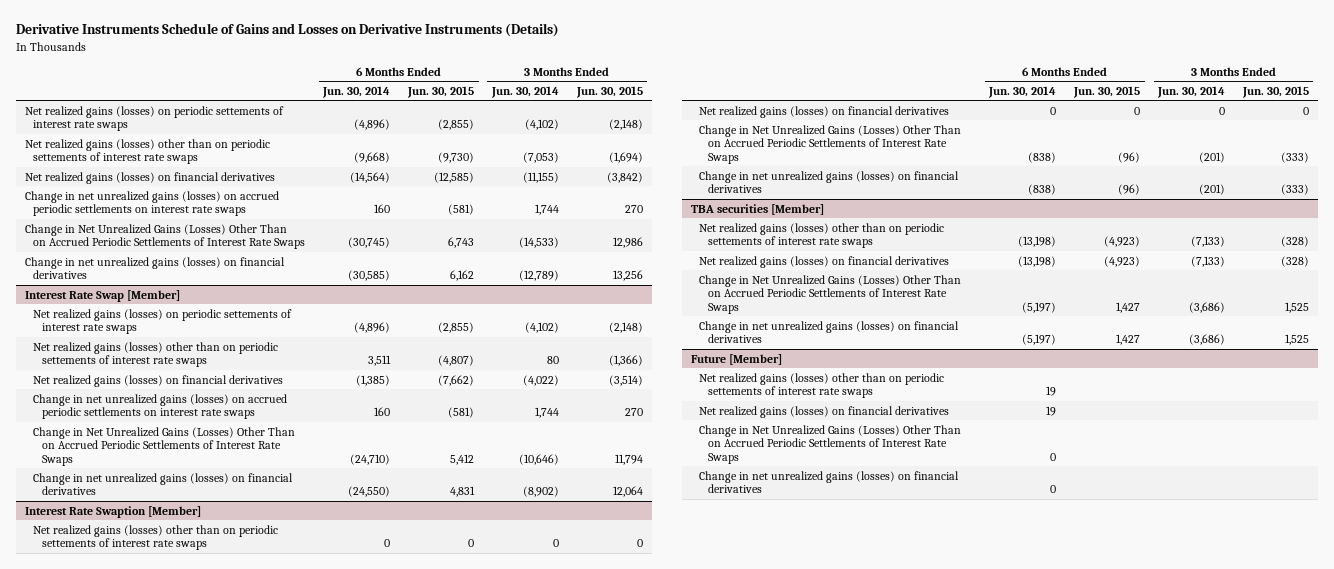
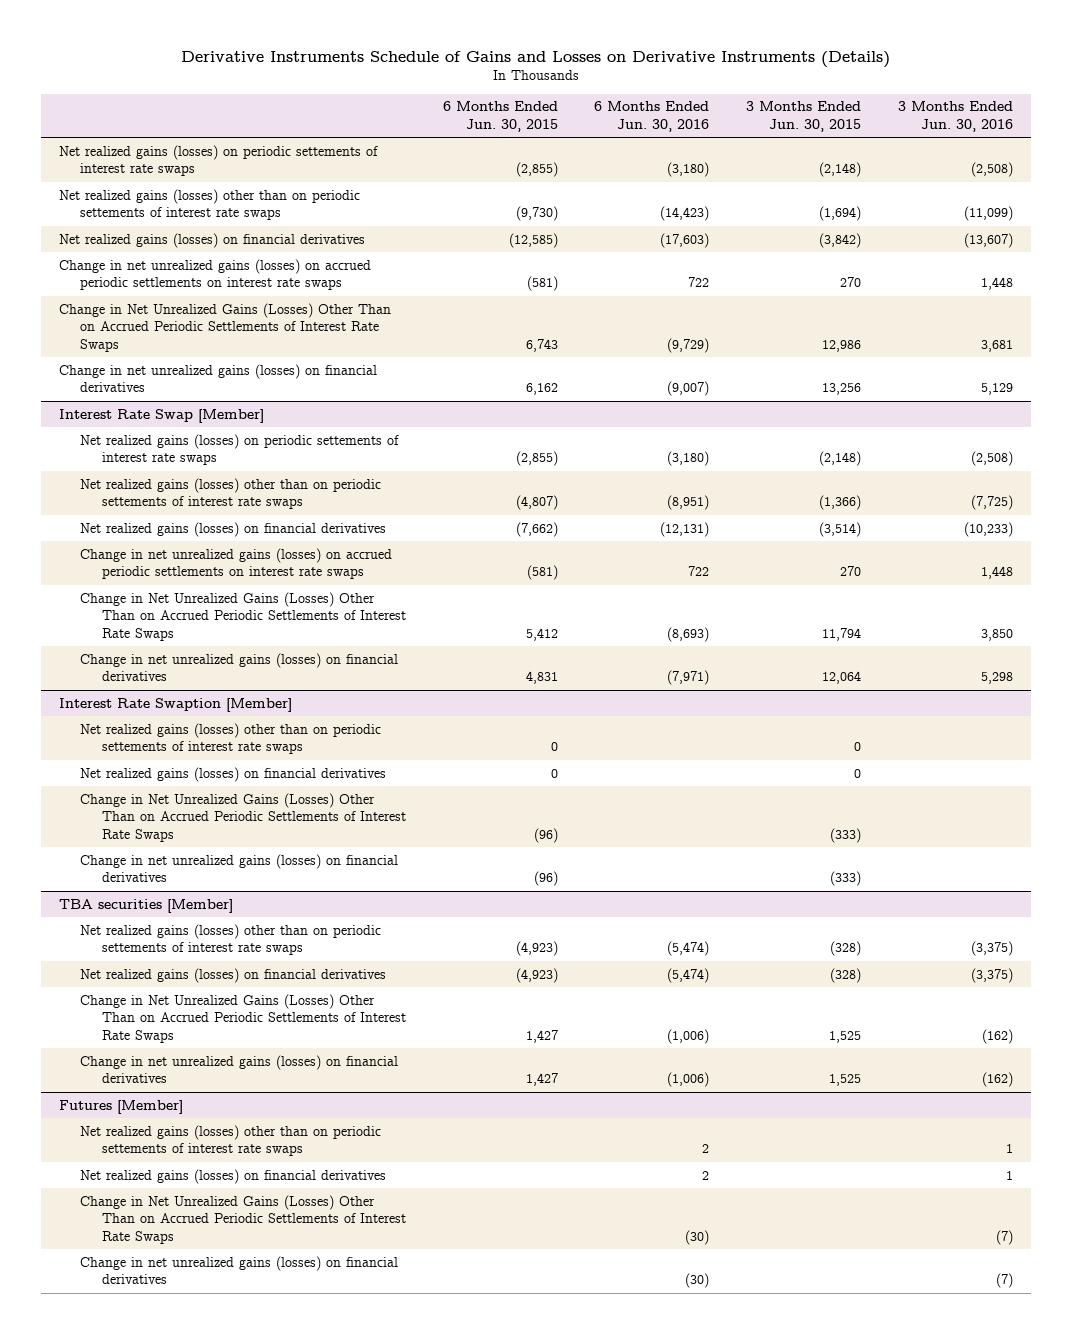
[322,85,391,98] Jun. 30, 2014 -> none
[490,85,559,98] Jun. 30, 2014 -> none
none -> [594,101,710,132] 6 Months Ended Jun. 30, 2016
none -> [897,101,1013,132] 3 Months Ended Jun. 30, 2016
[690,353,782,365] Future [Member] -> [58,1099,183,1114] Futures [Member]

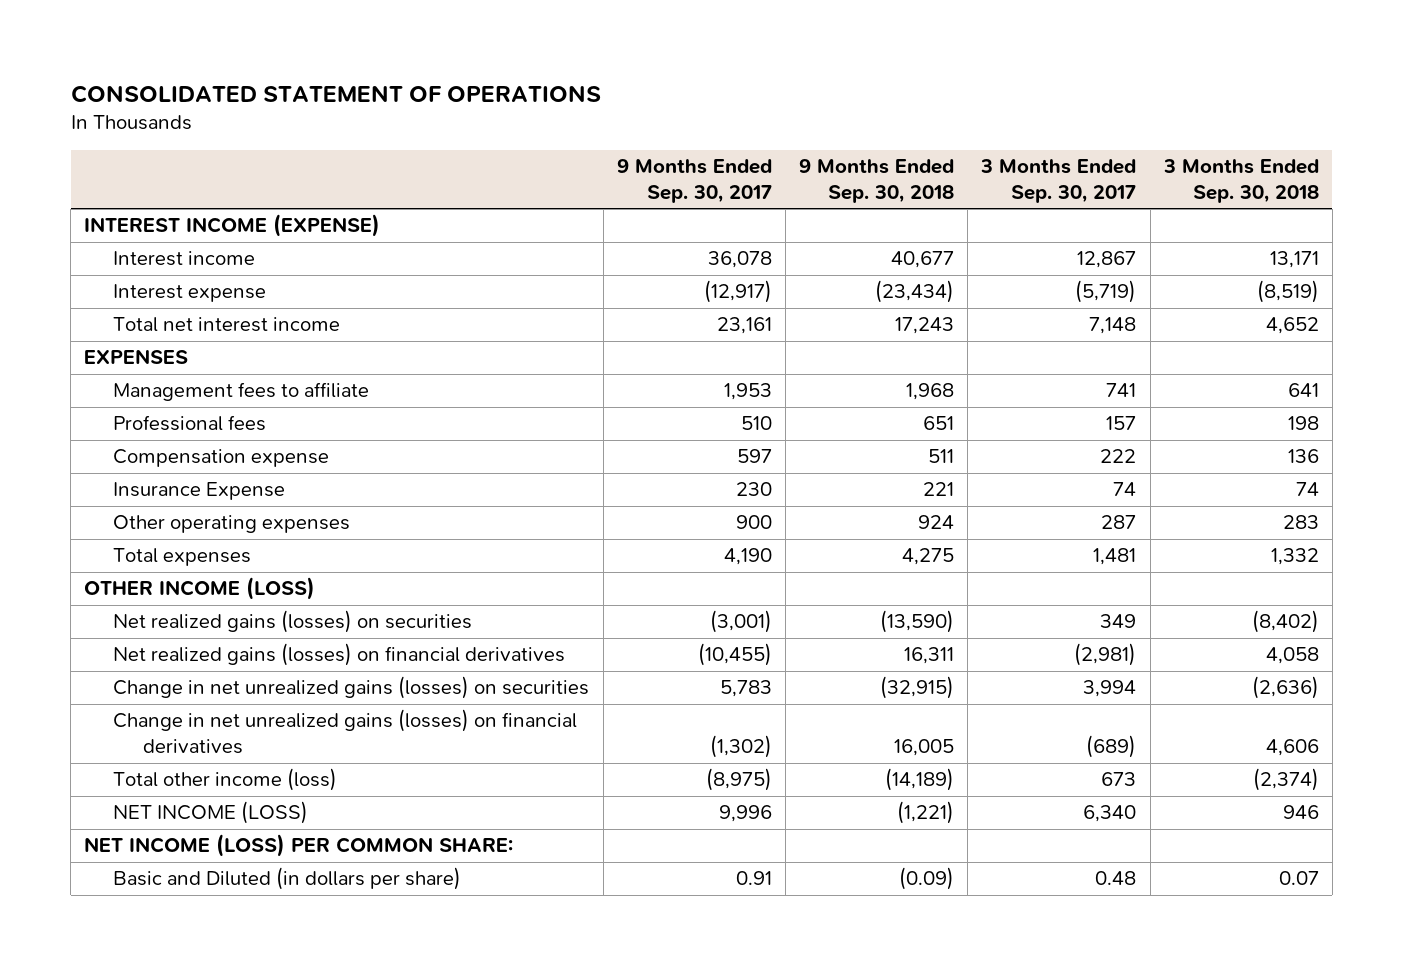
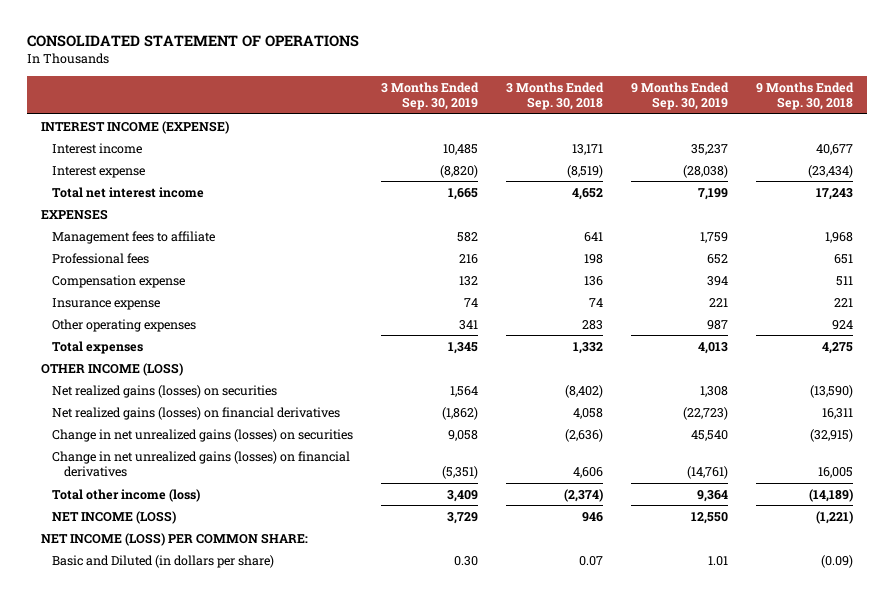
[616,158,772,203] 9 Months Ended Sep. 30, 2017 -> none
[980,158,1137,203] 3 Months Ended Sep. 30, 2017 -> none
none -> [381,81,480,111] 3 Months Ended Sep. 30, 2019
none -> [631,81,730,111] 9 Months Ended Sep. 30, 2019
[113,482,286,501] Insurance Expense -> [52,297,161,310] Insurance expense

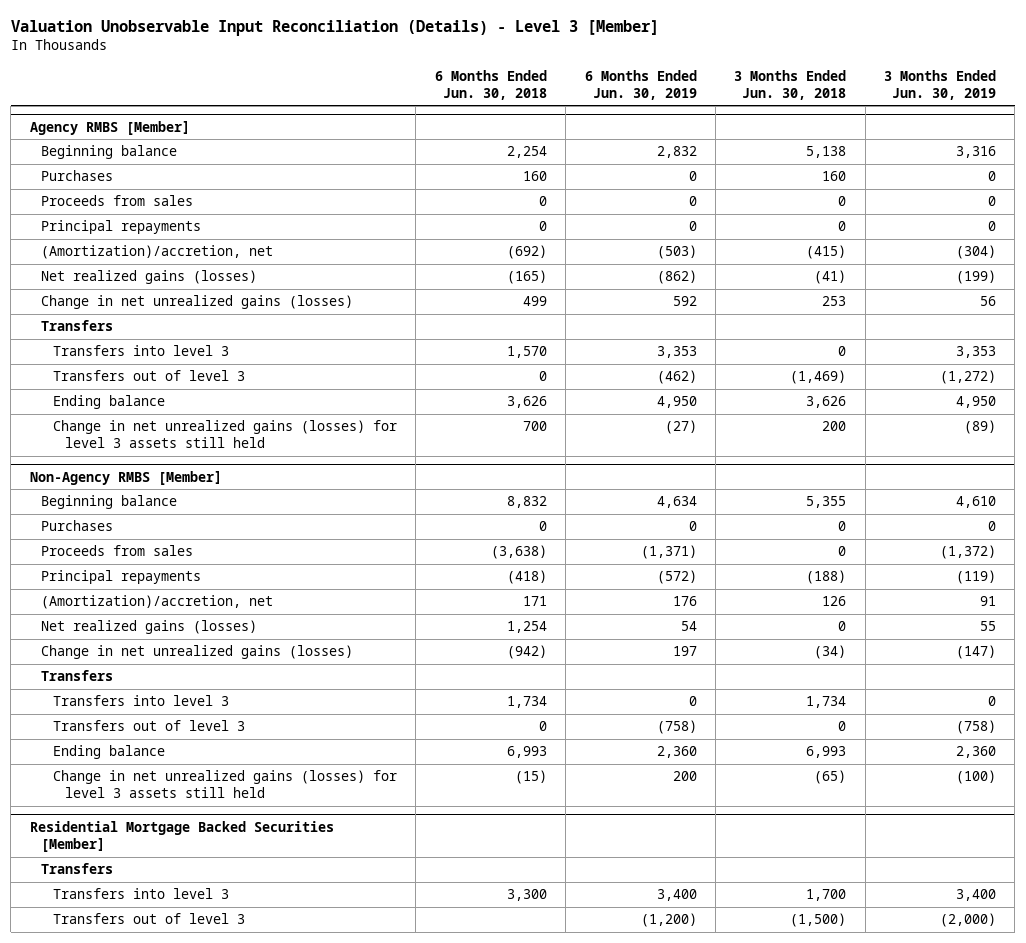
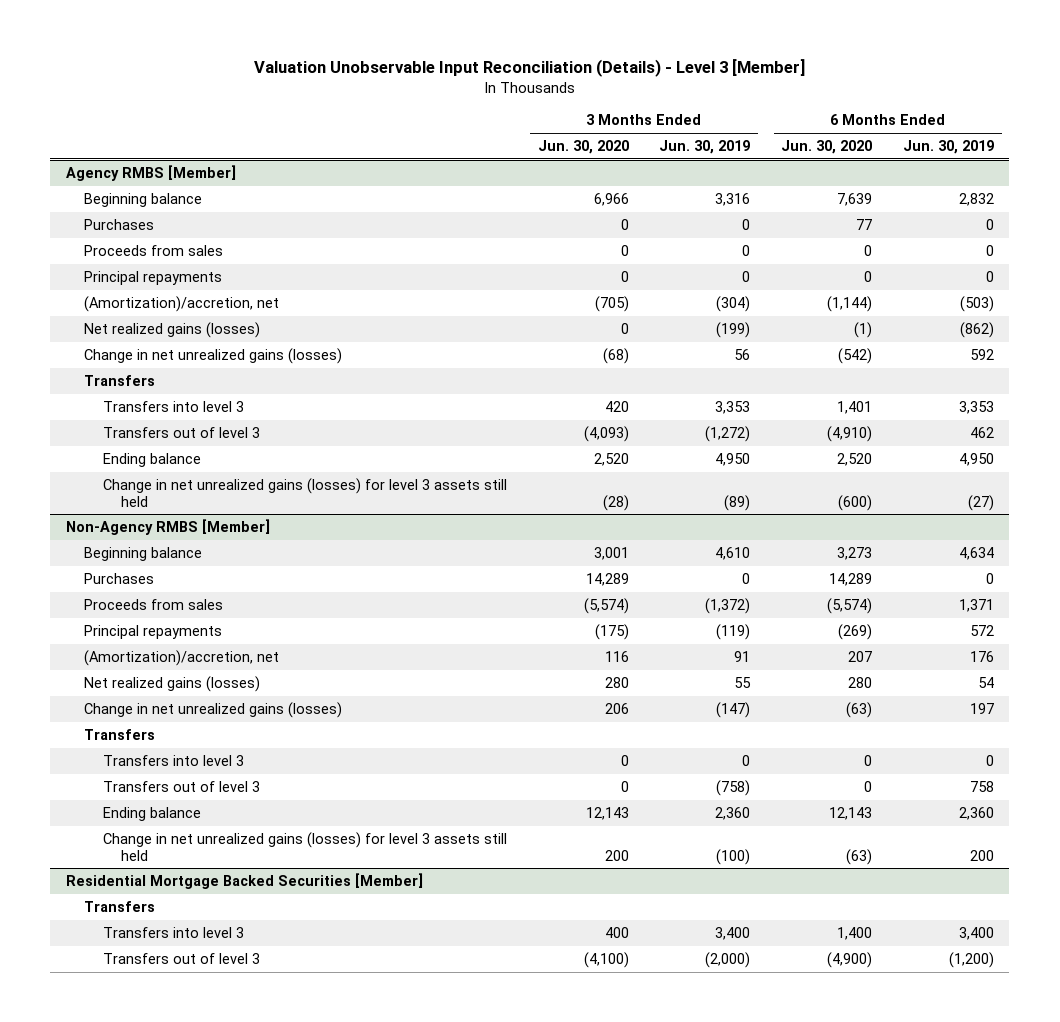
[434,69,547,100] 6 Months Ended Jun. 30, 2018 -> none
[734,69,847,100] 3 Months Ended Jun. 30, 2018 -> none
none -> [537,140,629,155] Jun. 30, 2020
none -> [781,140,873,155] Jun. 30, 2020
[656,370,697,385] (462) -> [970,427,995,439] 462
[640,545,697,560] (1,371) -> [959,599,995,613] 1,371
[656,570,697,585] (572) -> [970,625,995,637] 572
[656,720,697,735] (758) -> [970,781,995,793] 758

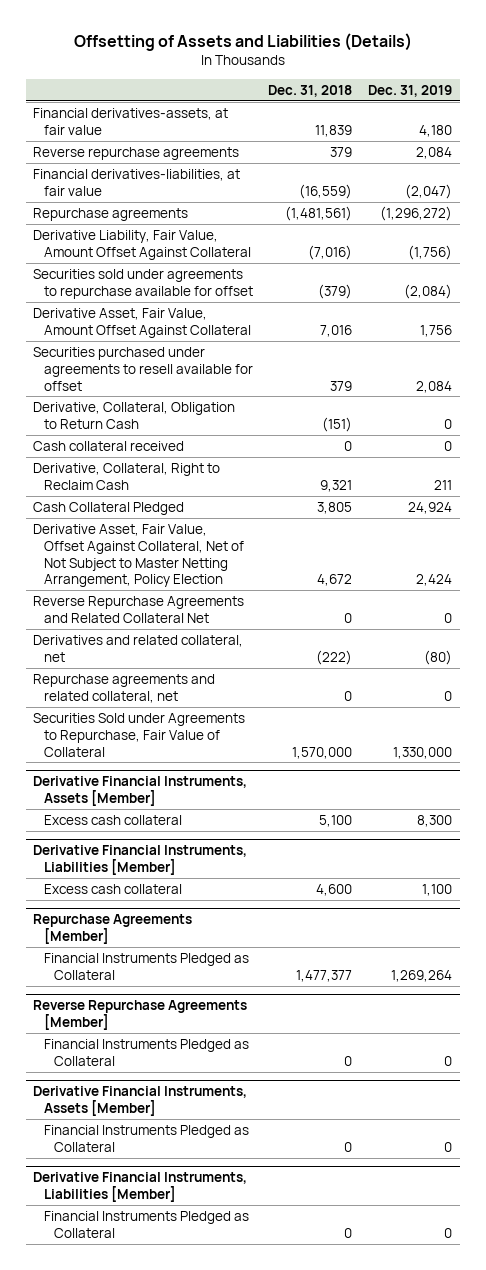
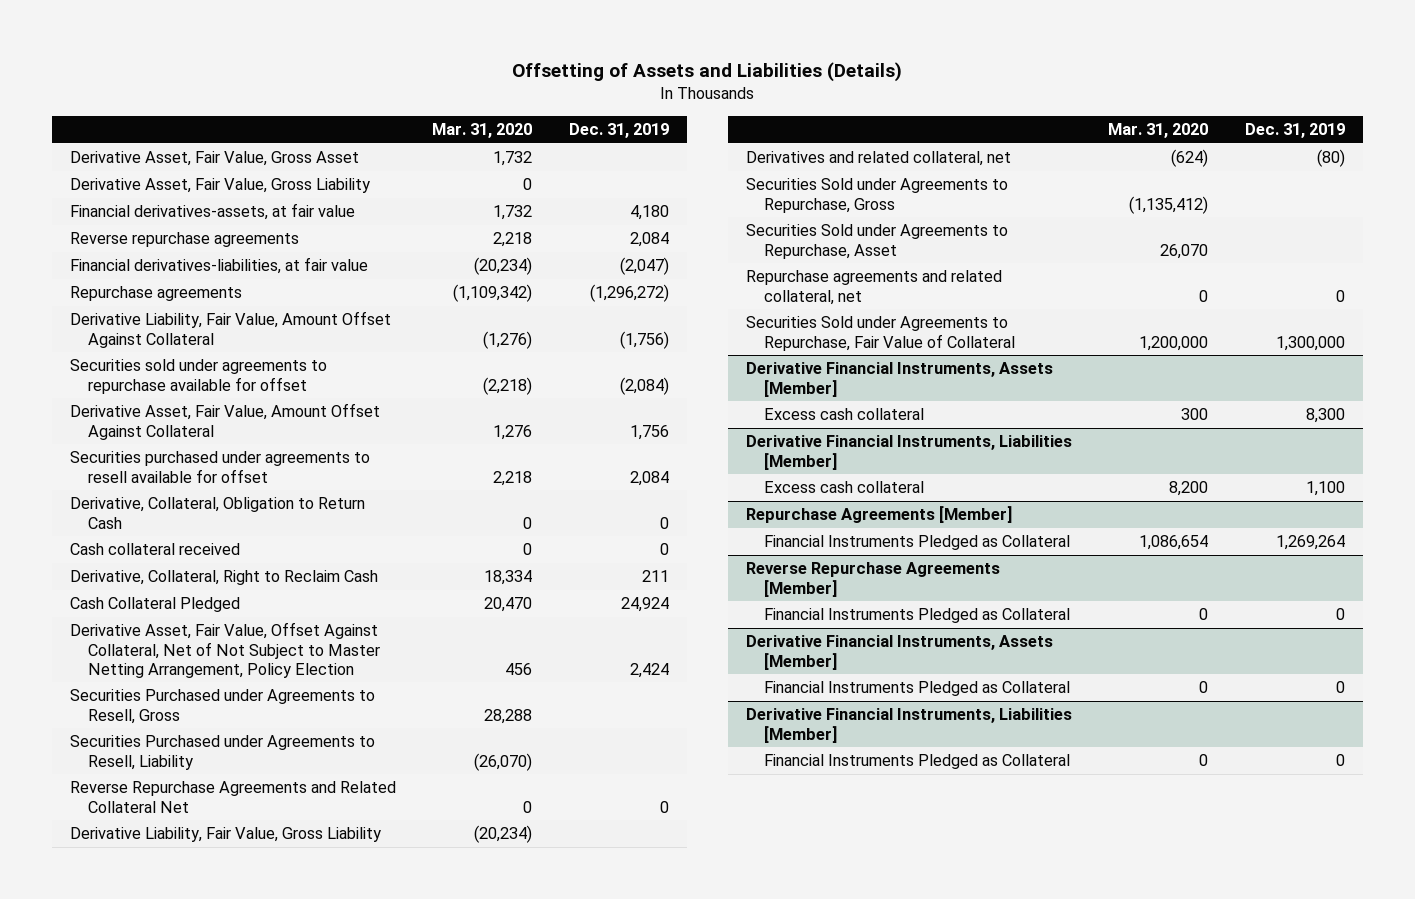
[268,84,353,97] Dec. 31, 2018 -> none
none -> [432,123,533,139] Mar. 31, 2020
none -> [70,151,360,167] Derivative Asset, Fair Value, Gross Asset
none -> [70,178,371,194] Derivative Asset, Fair Value, Gross Liability
none -> [70,689,376,724] Securities Purchased under Agreements to Resell, Gross
none -> [70,735,376,770] Securities Purchased under Agreements to Resell, Liability
none -> [70,827,382,843] Derivative Liability, Fair Value, Gross Liability
none -> [745,178,1008,213] Securities Sold under Agreements to Repurchase, Gross
none -> [745,224,1008,259] Securities Sold under Agreements to Repurchase, Asset
[393,746,453,759] 1,330,000 -> [1275,335,1345,351] 1,300,000

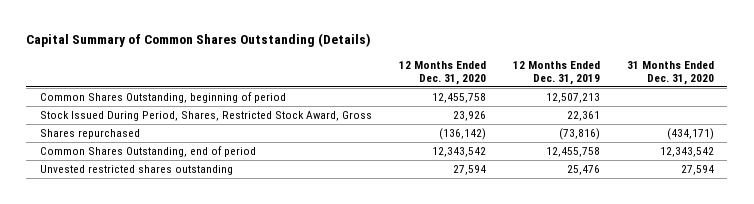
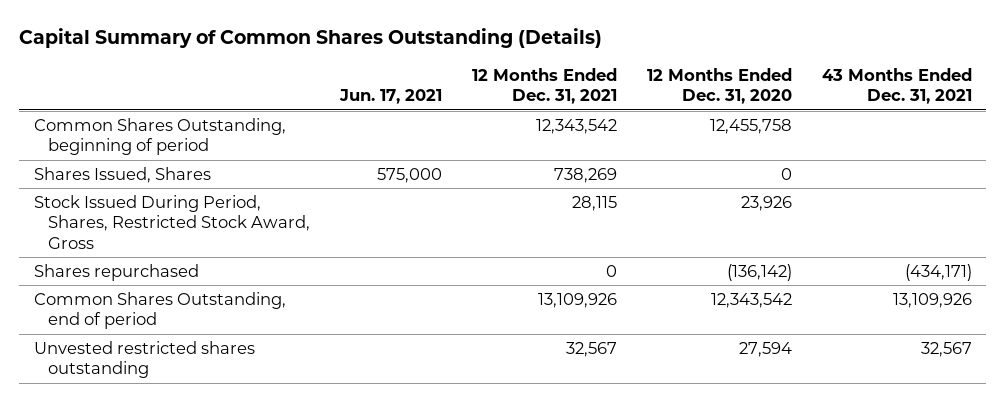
[512,60,600,86] 12 Months Ended Dec. 31, 2019 -> none
[626,60,714,86] 31 Months Ended Dec. 31, 2020 -> none
none -> [339,89,443,105] Jun. 17, 2021
none -> [472,67,618,105] 12 Months Ended Dec. 31, 2021
none -> [821,67,972,105] 43 Months Ended Dec. 31, 2021
none -> [33,166,211,183] Shares Issued, Shares

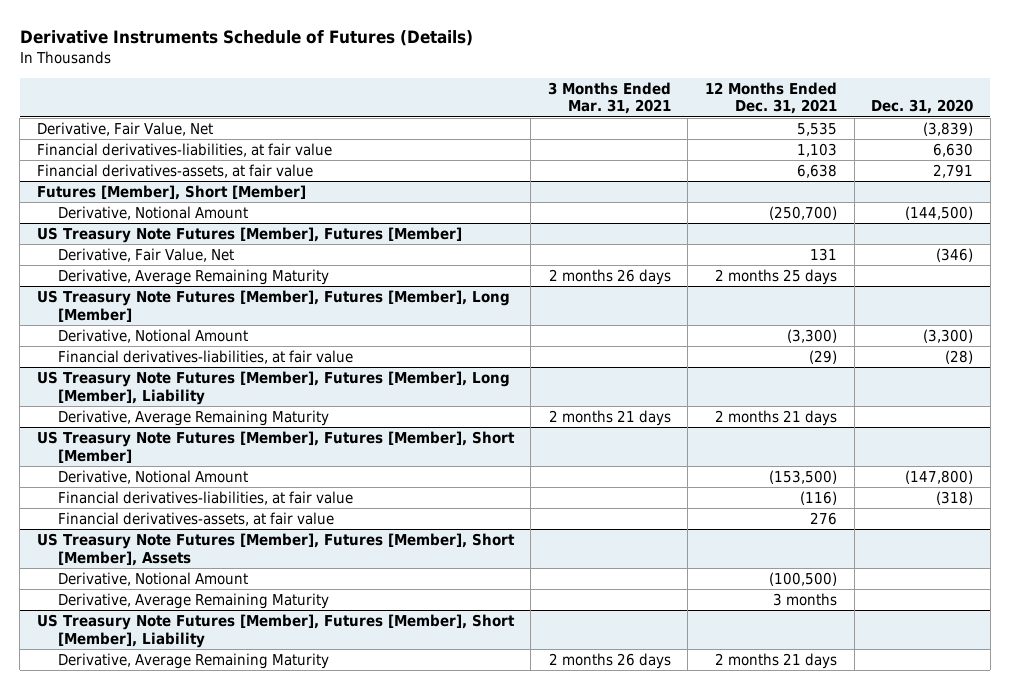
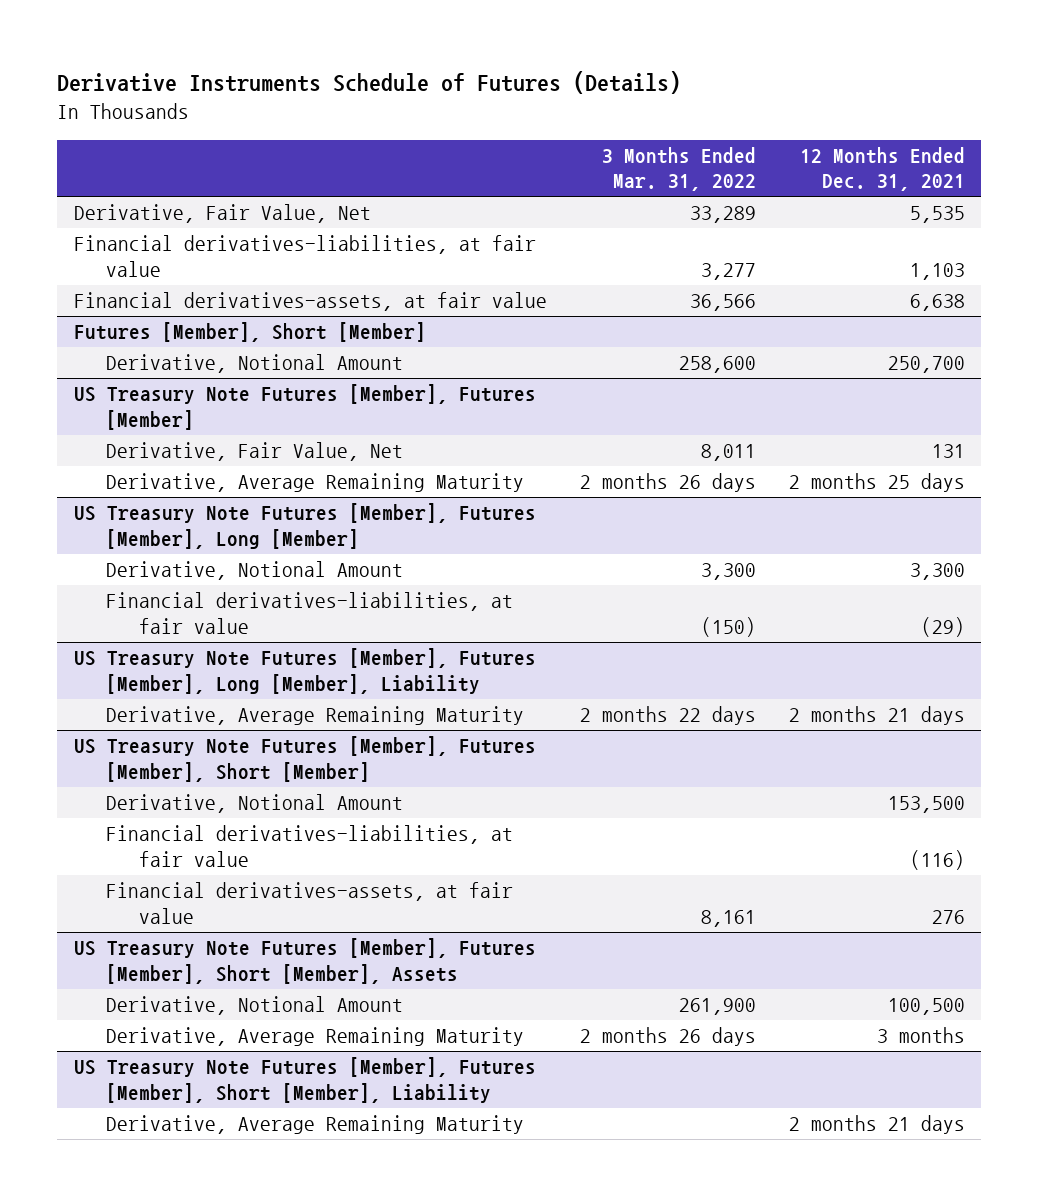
[547,81,671,115] 3 Months Ended Mar. 31, 2021 -> none
[871,99,974,115] Dec. 31, 2020 -> none
none -> [601,146,756,192] 3 Months Ended Mar. 31, 2022
[769,206,838,221] (250,700) -> [887,356,965,374] 250,700
[787,329,838,344] (3,300) -> [909,563,965,581] 3,300
[769,470,838,485] (153,500) -> [887,796,965,814] 153,500
[769,572,838,587] (100,500) -> [887,998,965,1016] 100,500

